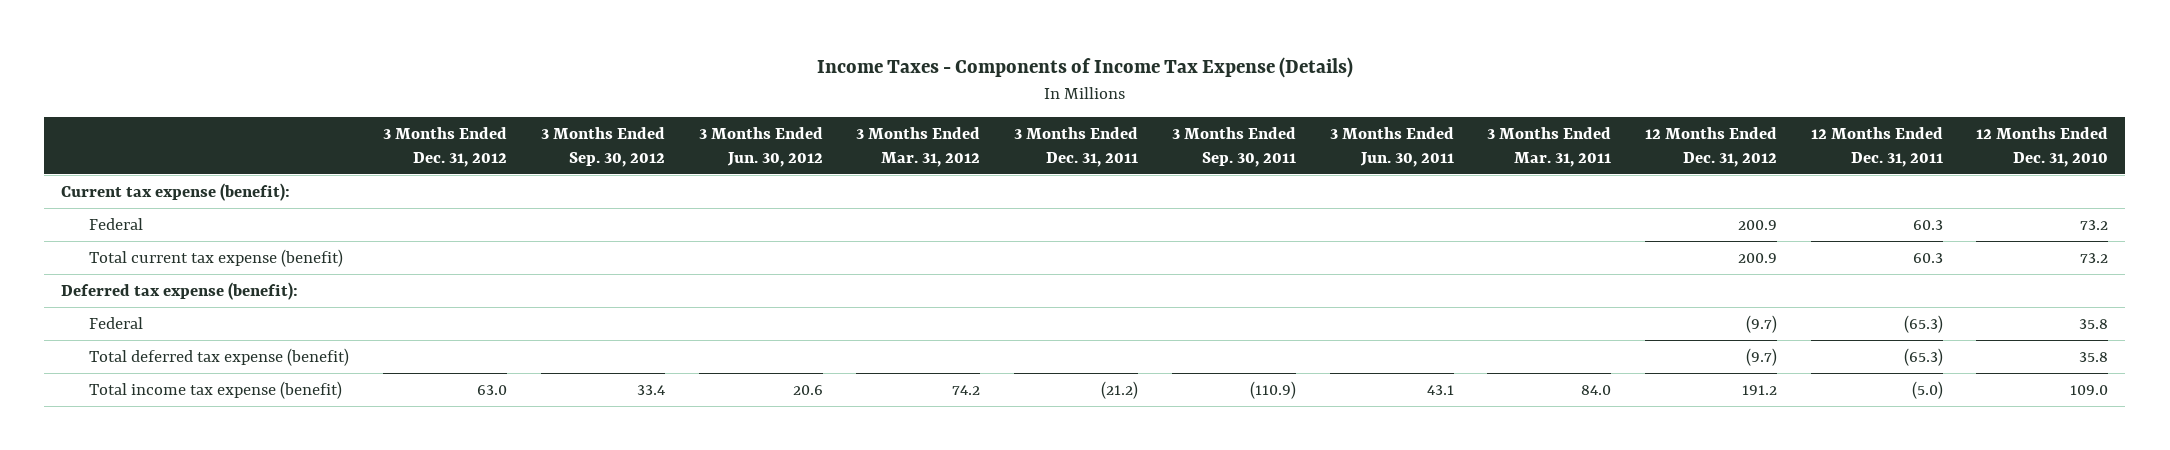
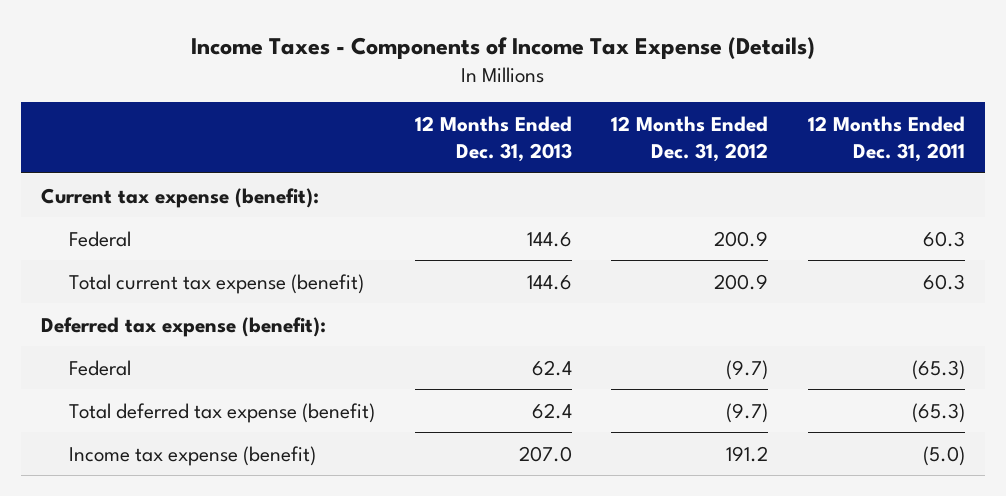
[383,127,508,167] 3 Months Ended Dec. 31, 2012 -> none
[540,127,665,167] 3 Months Ended Sep. 30, 2012 -> none
[698,127,823,167] 3 Months Ended Jun. 30, 2012 -> none
[856,127,981,167] 3 Months Ended Mar. 31, 2012 -> none
[1014,127,1139,167] 3 Months Ended Dec. 31, 2011 -> none
[1171,127,1296,167] 3 Months Ended Sep. 30, 2011 -> none
[1329,127,1454,167] 3 Months Ended Jun. 30, 2011 -> none
[1487,127,1612,167] 3 Months Ended Mar. 31, 2011 -> none
[1976,127,2109,167] 12 Months Ended Dec. 31, 2010 -> none
none -> [414,116,572,162] 12 Months Ended Dec. 31, 2013
[89,380,343,399] Total income tax expense (benefit) -> [68,445,316,466] Income tax expense (benefit)

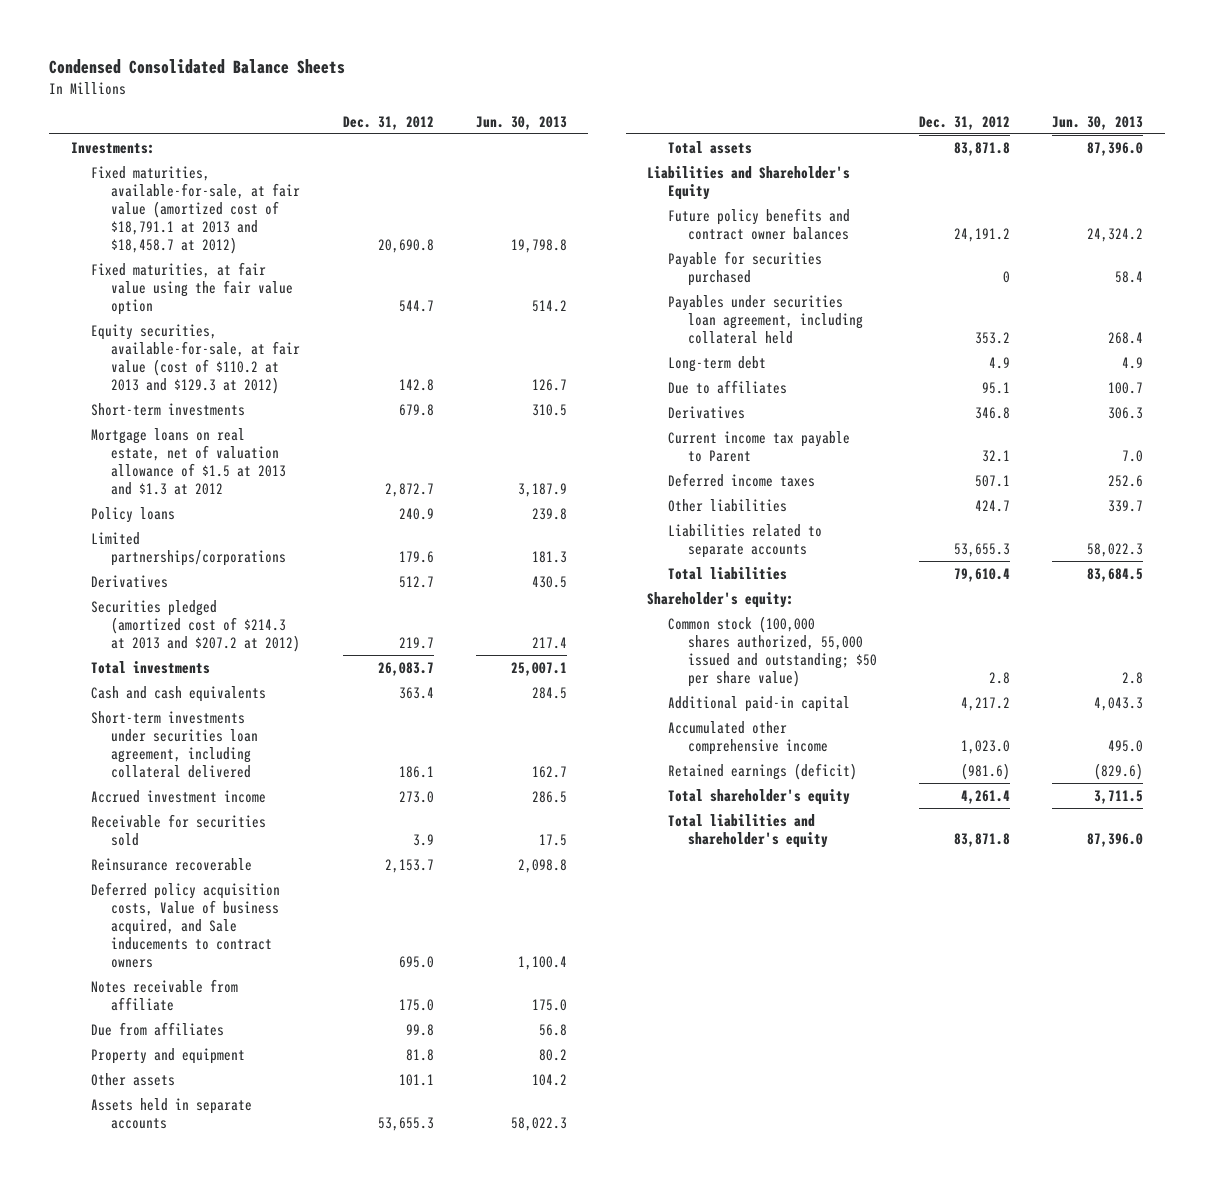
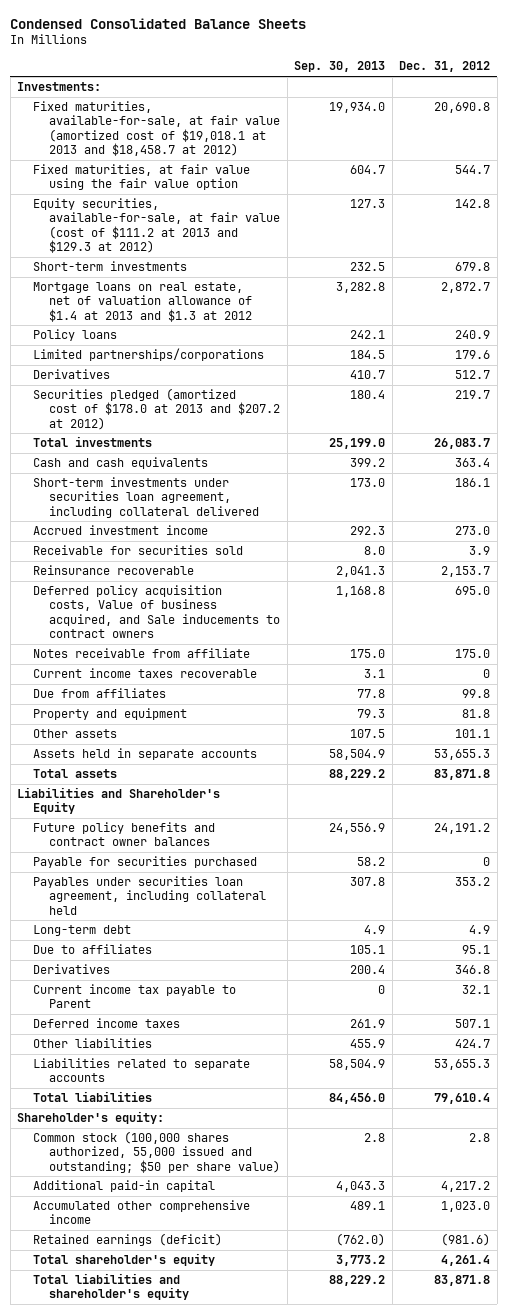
[475,115,567,130] Jun. 30, 2013 -> none
none -> [294,61,386,73] Sep. 30, 2013
[90,165,301,255] Fixed maturities, available-for-sale, at fair value (amortized cost of $18,791.1 at 2013 and $18,458.7 at 2012) -> [33,101,281,156] Fixed maturities, available-for-sale, at fair value (amortized cost of $19,018.1 at 2013 and $18,458.7 at 2012)
[90,323,301,395] Equity securities, available-for-sale, at fair value (cost of $110.2 at 2013 and $129.3 at 2012) -> [33,198,281,253] Equity securities, available-for-sale, at fair value (cost of $111.2 at 2013 and $129.3 at 2012)
[90,427,287,496] Mortgage loans on real estate, net of valuation allowance of $1.5 at 2013 and $1.3 at 2012 -> [33,282,253,322] Mortgage loans on real estate, net of valuation allowance of $1.4 at 2013 and $1.3 at 2012
[90,599,301,652] Securities pledged (amortized cost of $214.3 at 2013 and $207.2 at 2012) -> [33,388,281,430] Securities pledged (amortized cost of $178.0 at 2013 and $207.2 at 2012)
none -> [33,668,258,679] Current income taxes recoverable

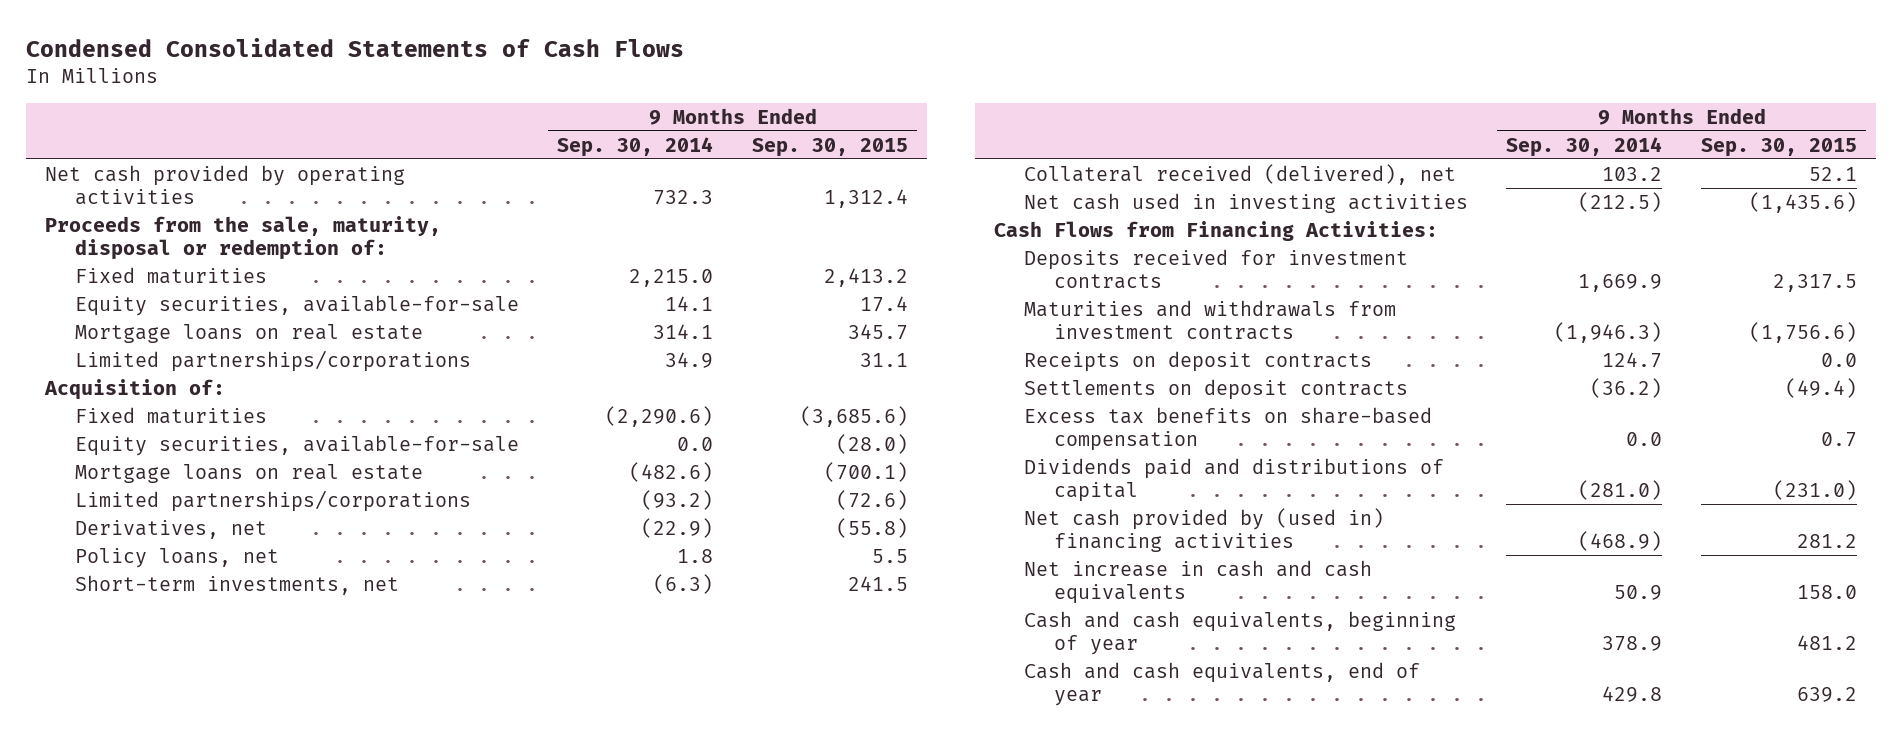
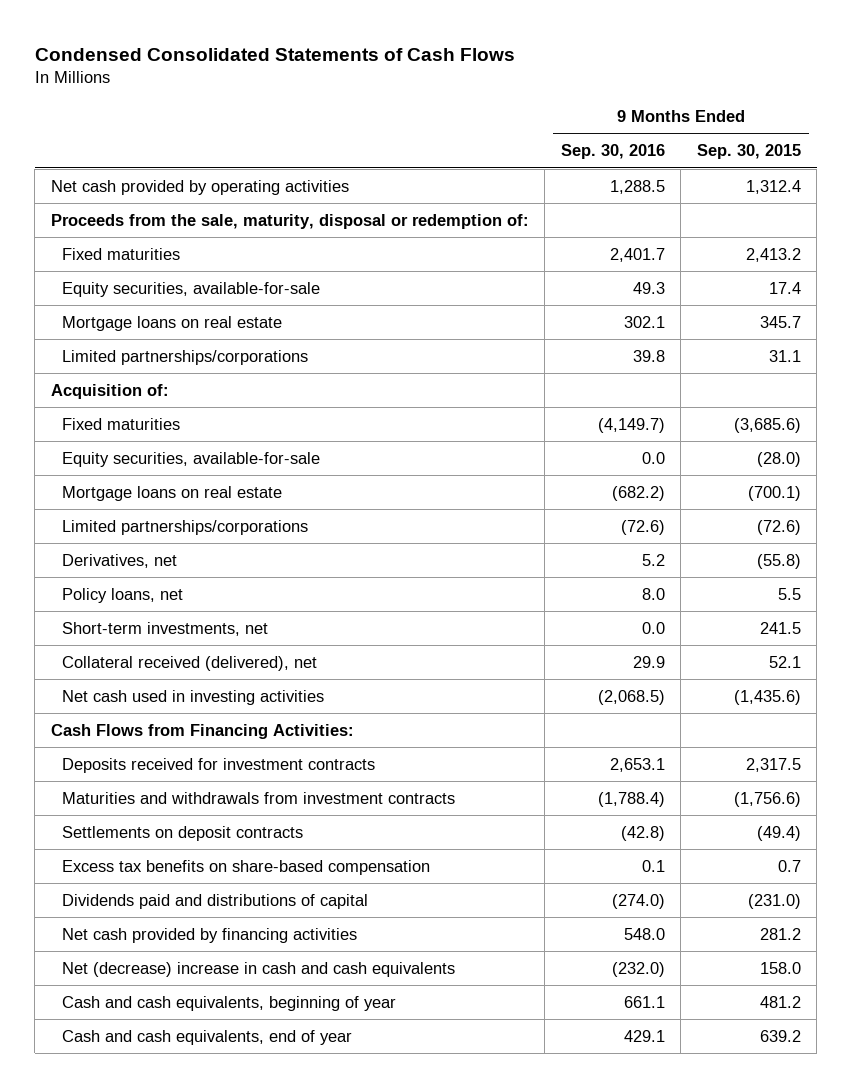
[557,136,714,157] Sep. 30, 2014 -> none
none -> [560,144,665,160] Sep. 30, 2016
[1024,350,1373,372] Receipts on deposit contracts -> none
[1024,507,1385,552] Net cash provided by (used in) financing activities -> [62,927,358,943] Net cash provided by financing activities
[1024,559,1373,604] Net increase in cash and cash equivalents -> [62,961,456,977] Net (decrease) increase in cash and cash equivalents

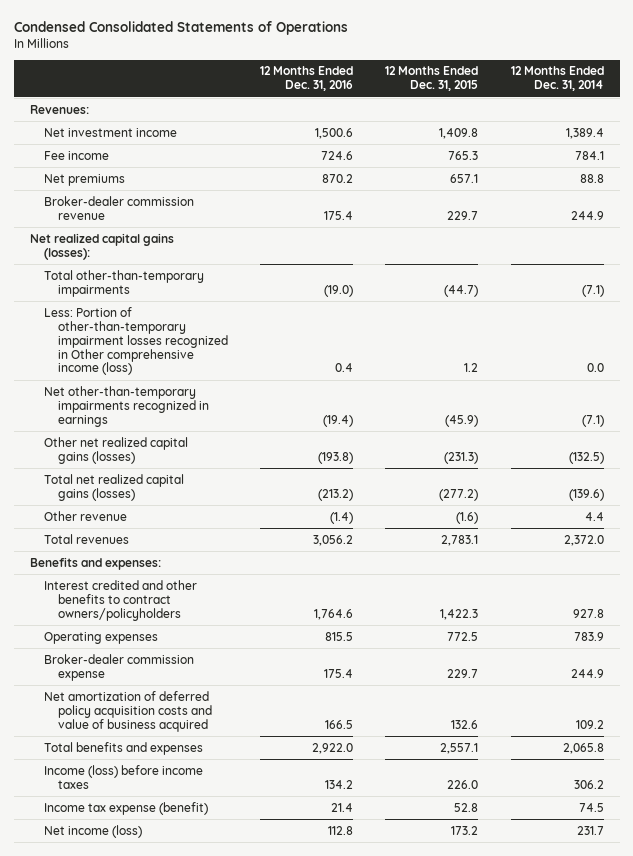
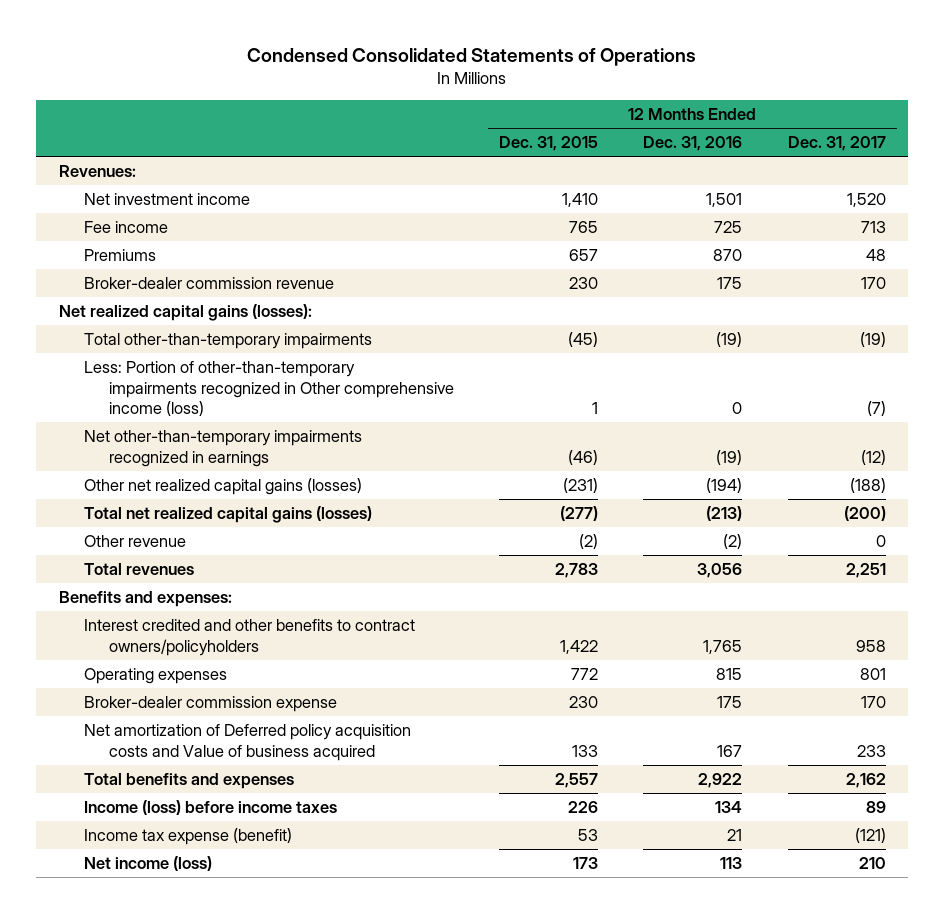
[510,66,604,92] 12 Months Ended Dec. 31, 2014 -> none
none -> [787,136,886,152] Dec. 31, 2017
[315,127,354,139] 1,500.6 -> [706,192,743,207] 1,501
[439,127,479,139] 1,409.8 -> [562,192,599,207] 1,410
[321,150,354,160] 724.6 -> [714,220,743,233] 725
[448,150,479,160] 765.3 -> [569,220,599,233] 765
[43,173,125,186] Net premiums -> [83,248,156,261] Premiums
[322,173,354,183] 870.2 -> [713,248,743,261] 870
[450,173,479,183] 657.1 -> [569,248,599,261] 657
[324,210,354,220] 175.4 -> [717,276,743,289] 175
[447,210,479,220] 229.7 -> [569,276,599,289] 230
[324,284,354,297] (19.0) -> [716,331,743,347] (19)
[444,284,479,297] (44.7) -> [568,331,599,347] (45)
[43,306,229,376] Less: Portion of other-than-temporary impairment losses recognized in Other comprehensive income (loss) -> [83,360,454,417] Less: Portion of other-than-temporary impairments recognized in Other comprehensive income (loss)
[335,363,354,373] 0.4 -> [732,402,743,415] 0
[464,363,479,373] 1.2 -> [592,402,599,415] 1
[323,414,354,427] (19.4) -> [716,449,743,465] (19)
[445,414,479,427] (45.9) -> [568,449,599,465] (46)
[318,451,354,464] (193.8) -> [706,477,743,493] (194)
[444,451,479,464] (231.3) -> [563,477,599,493] (231)
[318,488,354,501] (213.2) -> [706,505,743,521] (213)
[439,488,479,501] (277.2) -> [560,505,599,521] (277)
[330,511,354,524] (1.4) -> [723,533,743,549] (2)
[456,511,479,524] (1.6) -> [579,533,599,549] (2)
[313,534,354,546] 3,056.2 -> [697,562,743,578] 3,056
[441,534,479,546] 2,783.1 -> [555,562,599,578] 2,783
[314,608,354,620] 1,764.6 -> [703,639,743,654] 1,765
[440,608,479,620] 1,422.3 -> [560,639,599,654] 1,422
[325,631,354,641] 815.5 -> [716,667,743,680] 815
[447,631,479,641] 772.5 -> [571,667,599,680] 772
[324,668,354,678] 175.4 -> [717,695,743,708] 175
[447,668,479,678] 229.7 -> [569,695,599,708] 230
[43,690,213,732] Net amortization of deferred policy acquisition costs and value of business acquired -> [83,723,411,761] Net amortization of Deferred policy acquisition costs and Value of business acquired
[325,719,354,729] 166.5 -> [717,744,743,757] 167
[451,719,479,729] 132.6 -> [572,744,599,757] 133
[312,742,354,754] 2,922.0 -> [698,772,743,788] 2,922
[440,742,479,754] 2,557.1 -> [555,772,599,788] 2,557
[325,779,354,789] 134.2 -> [715,800,743,813] 134
[447,779,479,789] 226.0 -> [568,800,599,813] 226
[331,802,354,812] 21.4 -> [727,828,743,841] 21
[454,802,479,812] 52.8 -> [578,828,599,841] 53
[328,825,354,835] 112.8 -> [720,856,743,869] 113
[451,825,479,835] 173.2 -> [573,856,599,869] 173

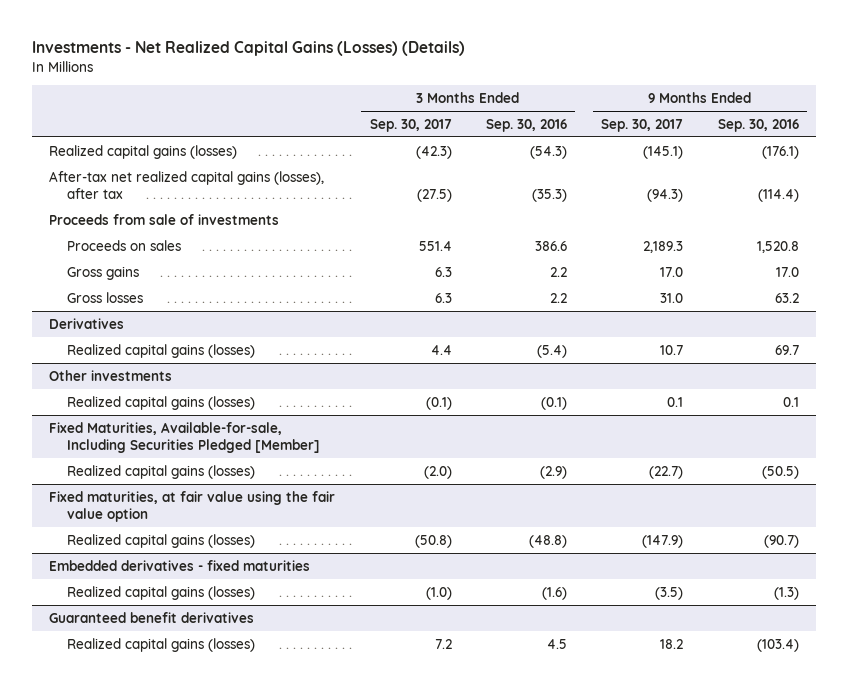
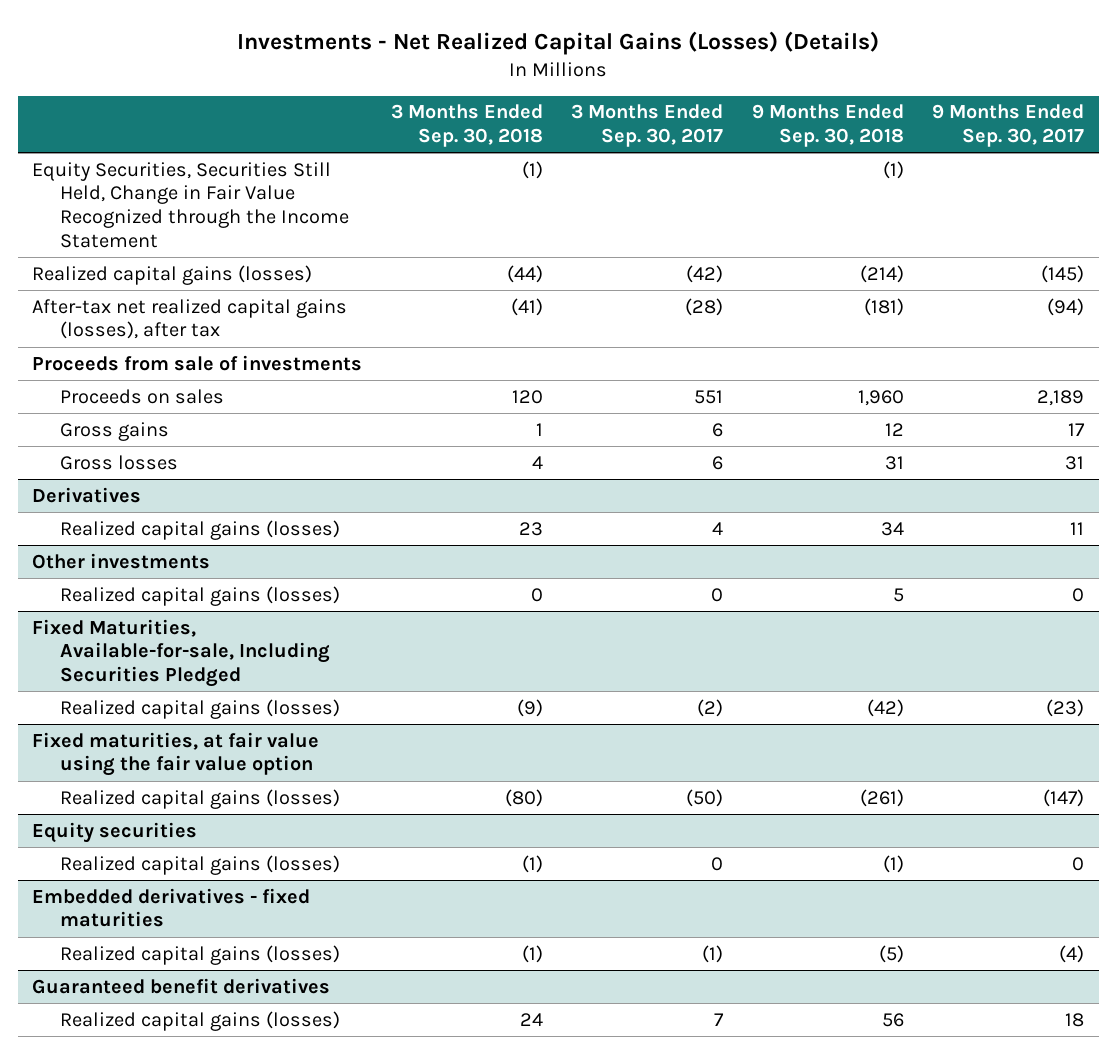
[485,118,567,132] Sep. 30, 2016 -> none
[717,118,799,132] Sep. 30, 2016 -> none
none -> [390,104,543,148] 3 Months Ended Sep. 30, 2018
none -> [751,104,904,148] 9 Months Ended Sep. 30, 2018
none -> [32,161,349,248] Equity Securities, Securities Still Held, Change in Fair Value Recognized through the Income Statement
[415,145,452,159] (42.3) -> [686,264,724,283] (42)
[643,145,684,159] (145.1) -> [1041,264,1085,283] (145)
[416,188,452,202] (27.5) -> [685,297,724,316] (28)
[647,188,684,202] (94.3) -> [1047,297,1085,316] (94)
[418,240,452,251] 551.4 -> [694,389,724,404] 551
[643,240,684,253] 2,189.3 -> [1037,389,1085,406] 2,189
[434,266,452,277] 6.3 -> [712,422,724,437] 6
[660,266,684,277] 17.0 -> [1068,422,1086,436] 17
[434,292,452,303] 6.3 -> [712,455,724,470] 6
[660,292,684,303] 31.0 -> [1065,455,1085,470] 31
[430,344,452,355] 4.4 -> [712,521,724,535] 4
[660,344,684,355] 10.7 -> [1070,521,1085,535] 11
[425,396,452,410] (0.1) -> [711,587,724,602] 0
[667,396,684,407] 0.1 -> [1072,587,1085,602] 0
[49,421,320,453] Fixed Maturities, Available-for-sale, Including Securities Pledged [Member] -> [32,618,330,688] Fixed Maturities, Available-for-sale, Including Securities Pledged
[423,465,452,479] (2.0) -> [697,698,724,717] (2)
[649,465,684,479] (22.7) -> [1046,698,1085,717] (23)
[414,534,452,548] (50.8) -> [686,788,724,807] (50)
[642,534,684,548] (147.9) -> [1043,788,1085,807] (147)
none -> [32,821,198,843] Equity securities
none -> [59,854,340,875] Realized capital gains (losses)
[425,586,452,600] (1.0) -> [702,944,724,963] (1)
[655,586,684,600] (3.5) -> [1059,944,1085,963] (4)
[434,638,452,649] 7.2 -> [714,1012,725,1026] 7
[660,638,684,649] 18.2 -> [1065,1012,1085,1027] 18

